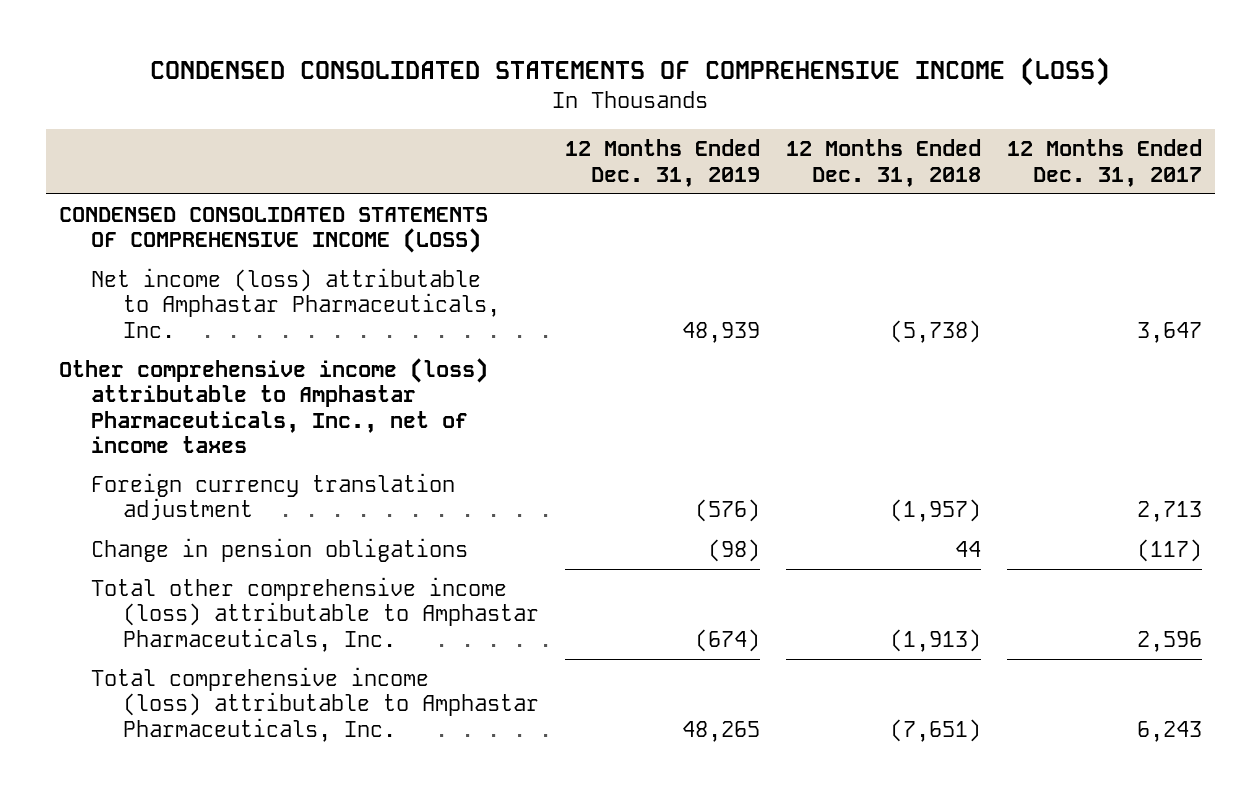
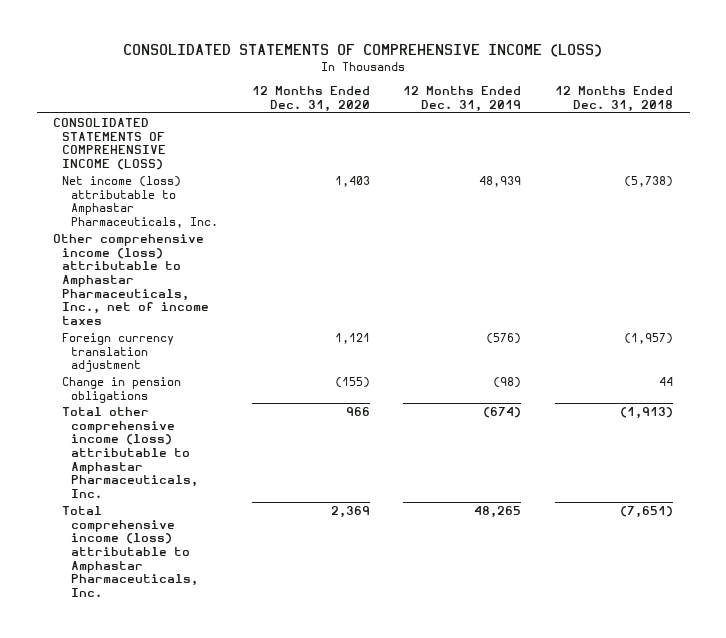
[150,56,1111,86] CONDENSED CONSOLIDATED STATEMENTS OF COMPREHENSIVE INCOME (LOSS) -> [123,43,603,57] CONSOLIDATED STATEMENTS OF COMPREHENSIVE INCOME (LOSS)
[1006,139,1202,187] 12 Months Ended Dec. 31, 2017 -> none
none -> [251,86,370,112] 12 Months Ended Dec. 31, 2020
[58,207,488,254] CONDENSED CONSOLIDATED STATEMENTS OF COMPREHENSIVE INCOME (LOSS) -> [53,117,167,170] CONSOLIDATED STATEMENTS OF COMPREHENSIVE INCOME (LOSS)

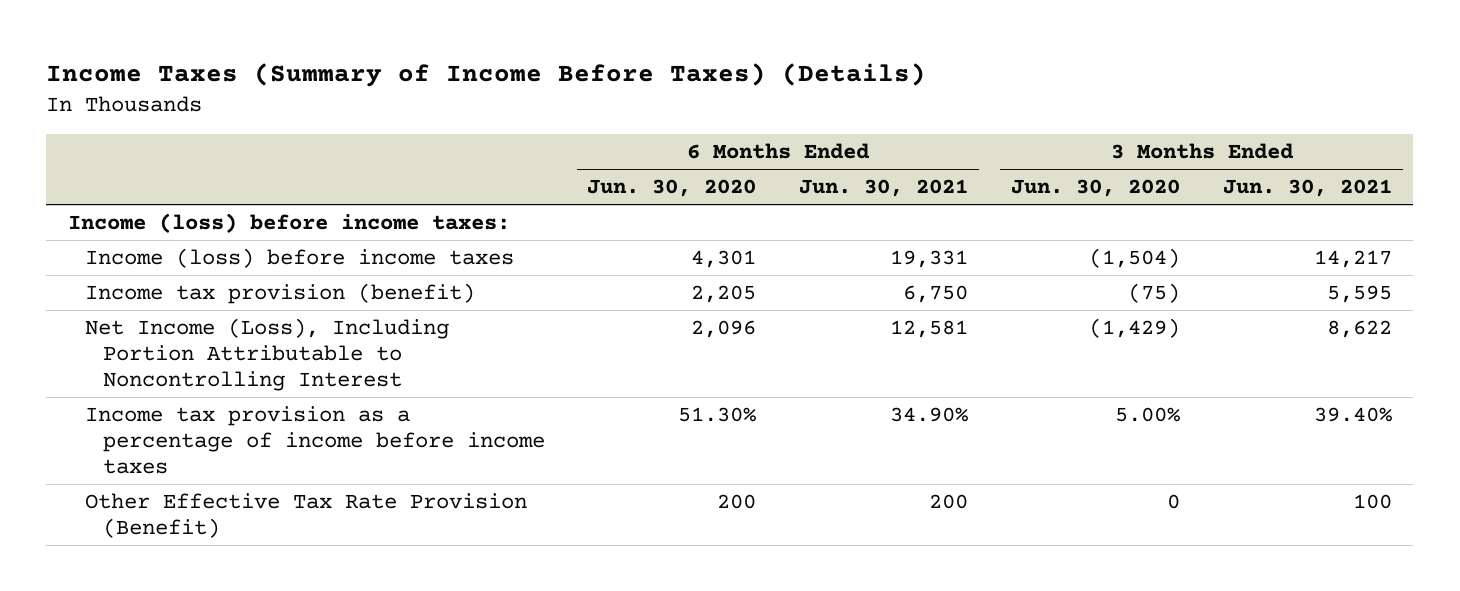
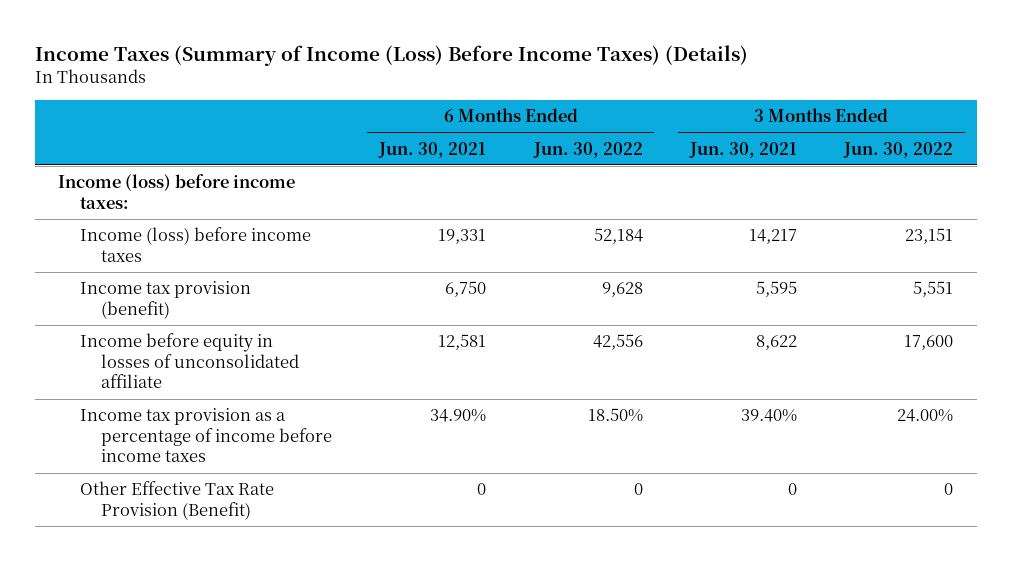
[46,63,927,88] Income Taxes (Summary of Income Before Taxes) (Details) -> [34,44,748,66] Income Taxes (Summary of Income (Loss) Before Income Taxes) (Details)
[587,179,757,198] Jun. 30, 2020 -> none
[1011,179,1181,198] Jun. 30, 2020 -> none
none -> [532,141,643,158] Jun. 30, 2022
none -> [843,141,954,158] Jun. 30, 2022
[85,318,450,392] Net Income (Loss), Including Portion Attributable to Noncontrolling Interest -> [79,333,299,389] Income before equity in losses of unconsolidated affiliate
[929,494,969,510] 200 -> [477,483,487,496] 0
[1353,494,1393,510] 100 -> [787,483,797,496] 0

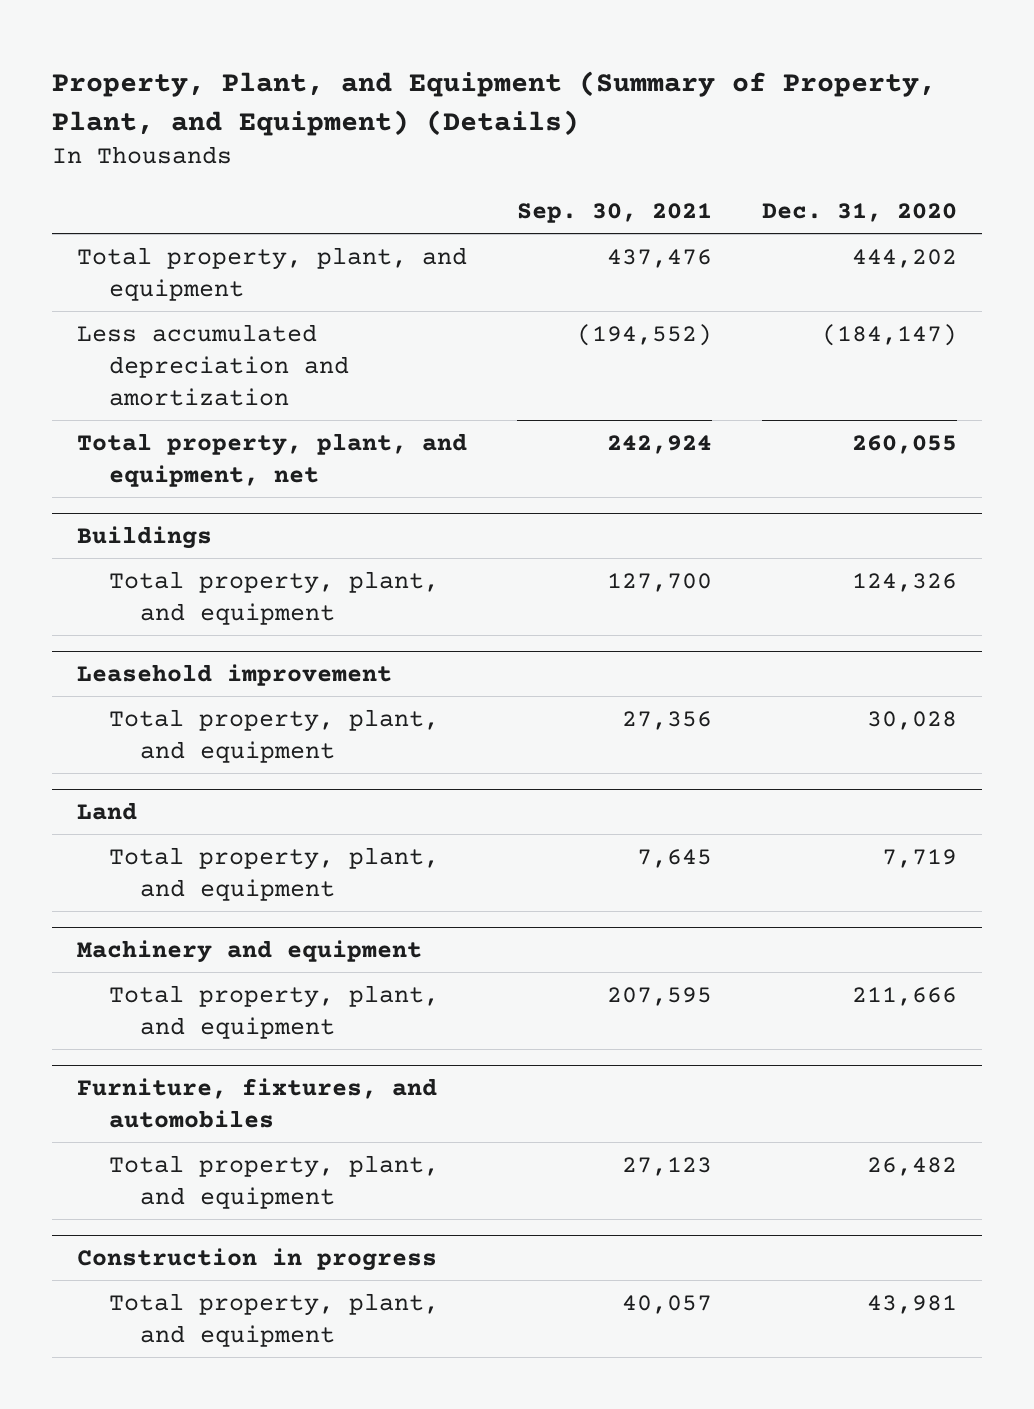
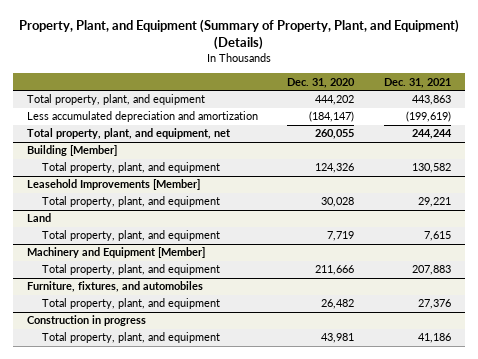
[517,203,713,224] Sep. 30, 2021 -> none
none -> [383,77,451,88] Dec. 31, 2021
[77,525,213,549] Buildings -> [27,145,118,157] Building [Member]
[77,663,393,686] Leasehold improvement -> [27,179,201,191] Leasehold Improvements [Member]
[77,939,423,963] Machinery and equipment -> [27,247,206,259] Machinery and Equipment [Member]

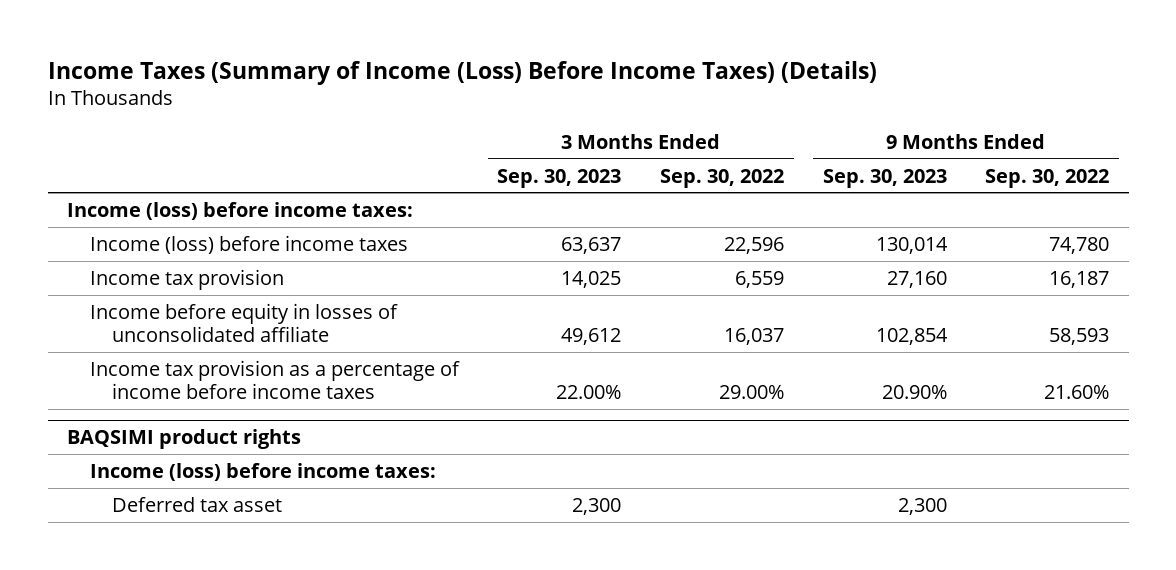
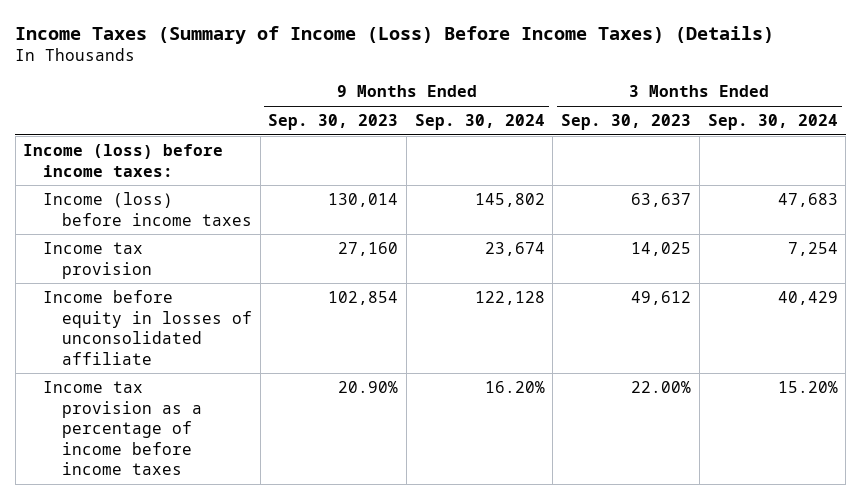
[659,168,784,188] Sep. 30, 2022 -> none
[985,168,1110,188] Sep. 30, 2022 -> none
none -> [414,114,545,131] Sep. 30, 2024
none -> [707,114,838,131] Sep. 30, 2024
[67,429,302,450] BAQSIMI product rights -> none
[89,462,436,481] Income (loss) before income taxes: -> none
[112,496,283,512] Deferred tax asset -> none

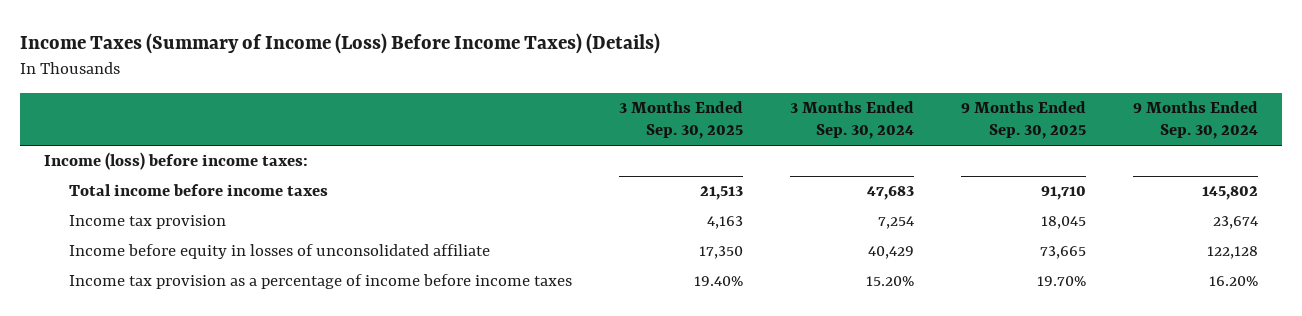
[268,114,399,131] Sep. 30, 2023 -> none
[561,114,692,131] Sep. 30, 2023 -> none
none -> [619,101,744,140] 3 Months Ended Sep. 30, 2025
none -> [961,101,1087,140] 9 Months Ended Sep. 30, 2025
[42,192,252,226] Income (loss) before income taxes -> [69,184,329,197] Total income before income taxes

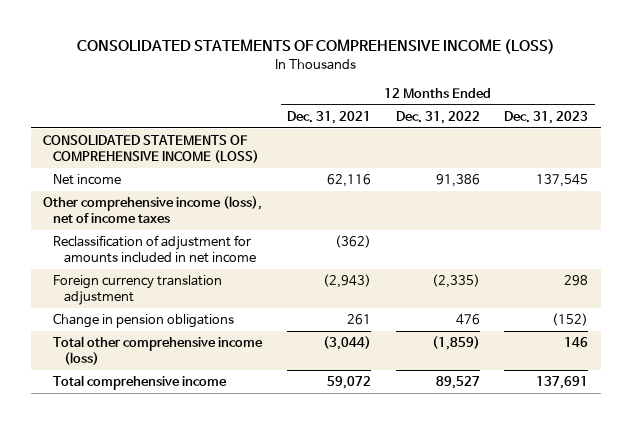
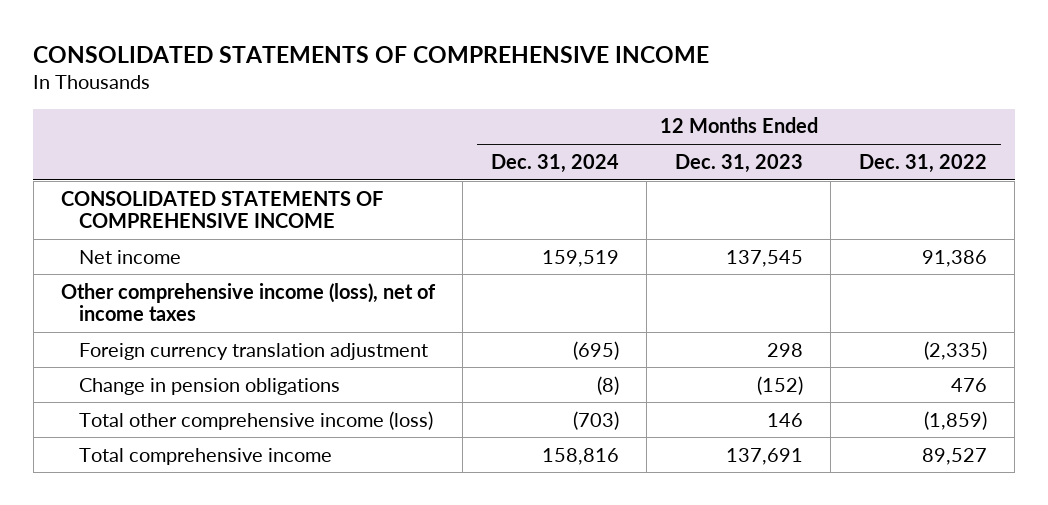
[76,39,555,55] CONSOLIDATED STATEMENTS OF COMPREHENSIVE INCOME (LOSS) -> [33,46,710,64] CONSOLIDATED STATEMENTS OF COMPREHENSIVE INCOME
[287,111,372,125] Dec. 31, 2021 -> none
none -> [490,153,619,173] Dec. 31, 2024
[43,135,260,163] CONSOLIDATED STATEMENTS OF COMPREHENSIVE INCOME (LOSS) -> [61,190,384,229] CONSOLIDATED STATEMENTS OF COMPREHENSIVE INCOME
[53,235,256,263] Reclassification of adjustment for amounts included in net income -> none

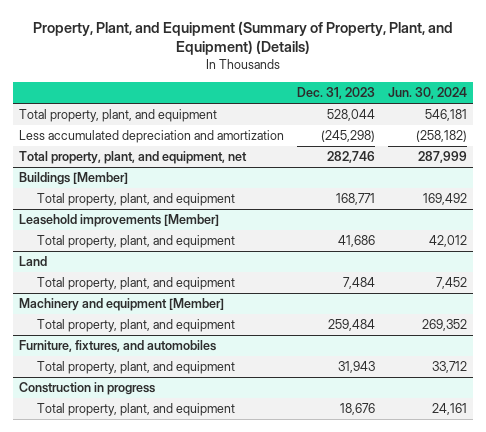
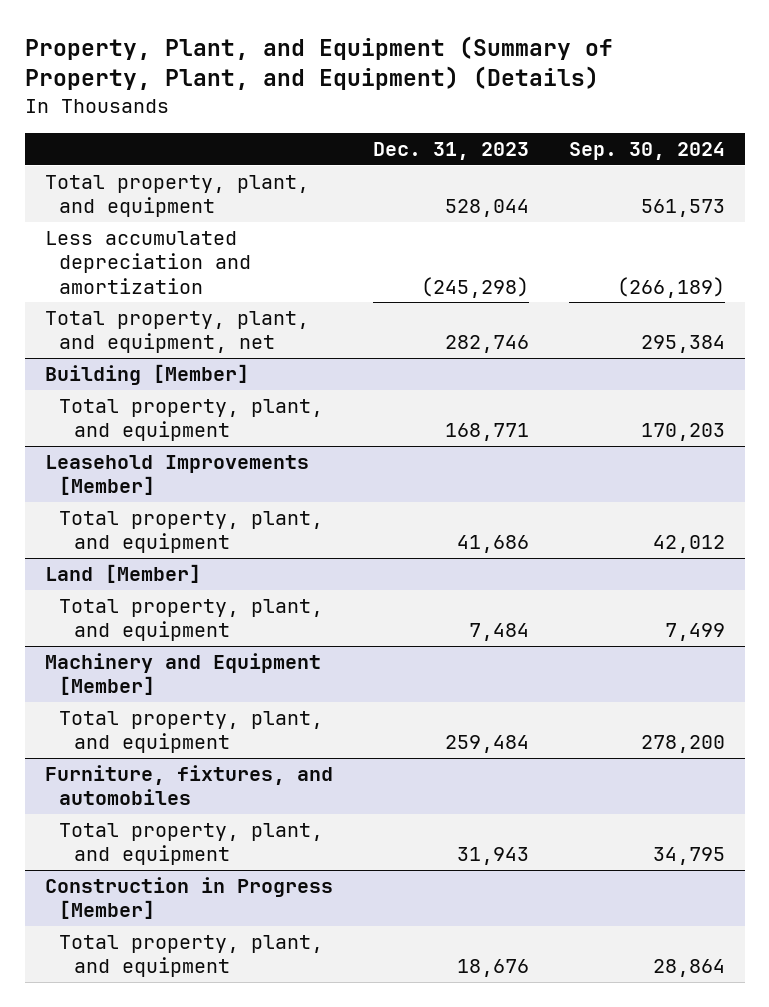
[387,87,467,100] Jun. 30, 2024 -> none
none -> [568,142,725,161] Sep. 30, 2024
[19,172,129,186] Buildings [Member] -> [44,364,249,386] Building [Member]
[19,214,220,228] Leasehold improvements [Member] -> [44,455,309,496] Leasehold Improvements [Member]
[19,256,48,267] Land -> [44,564,201,584] Land [Member]
[19,298,225,312] Machinery and equipment [Member] -> [44,653,321,696] Machinery and Equipment [Member]
[19,382,156,396] Construction in progress -> [44,877,333,920] Construction in Progress [Member]

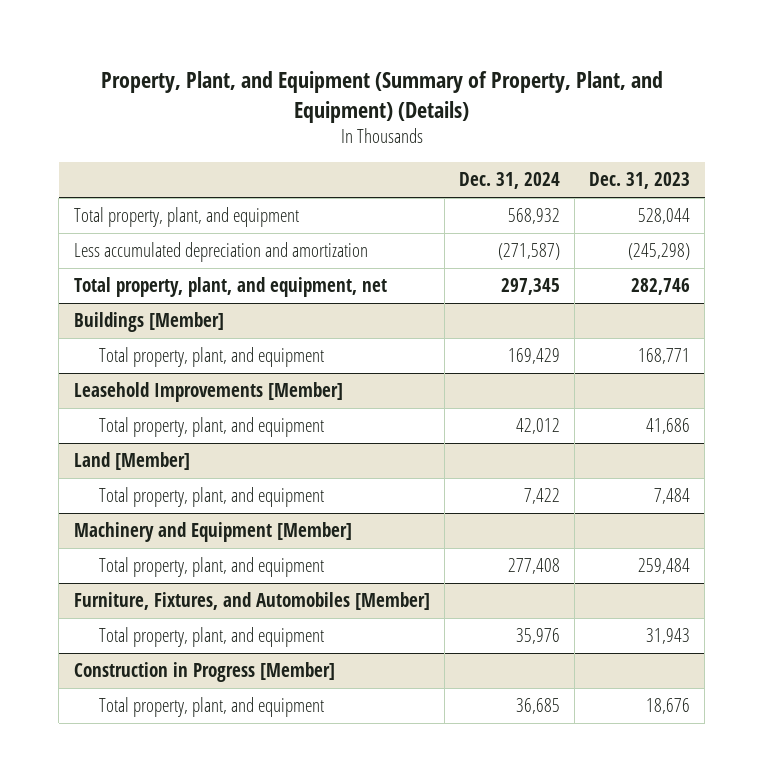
[568,142,725,161] Sep. 30, 2024 -> none
none -> [458,172,560,190] Dec. 31, 2024
[44,364,249,386] Building [Member] -> [73,312,224,333] Buildings [Member]
[44,765,333,806] Furniture, fixtures, and automobiles -> [73,592,430,611] Furniture, Fixtures, and Automobiles [Member]

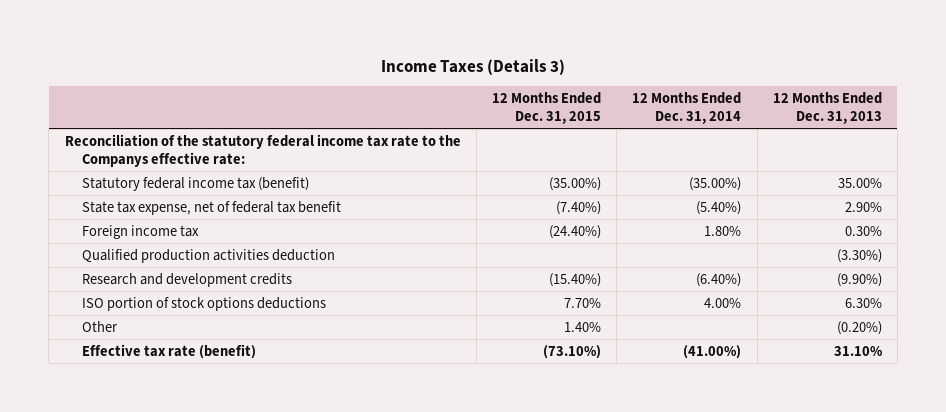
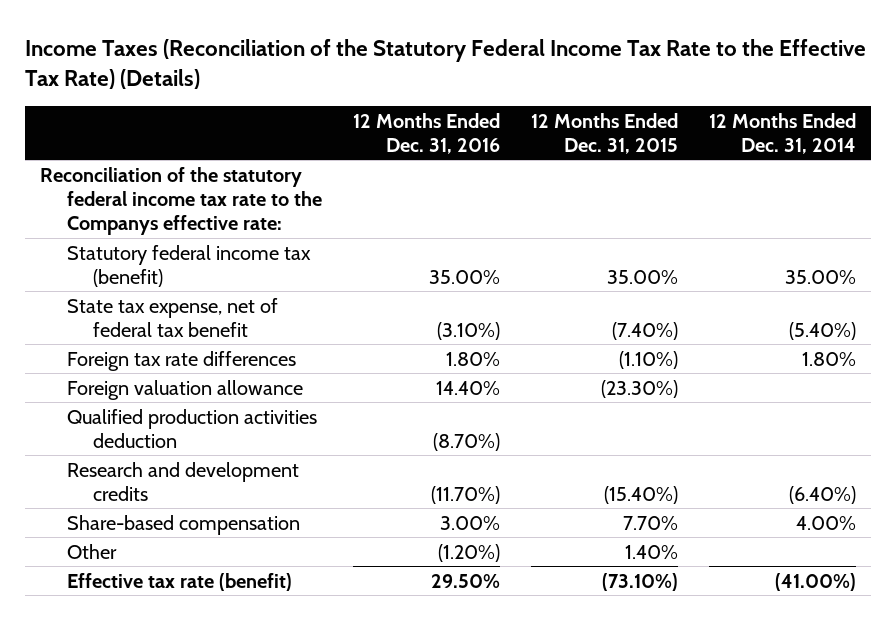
[381,58,566,75] Income Taxes (Details 3) -> [24,38,866,90] Income Taxes (Reconciliation of the Statutory Federal Income Tax Rate to the Effective Tax Rate) (Details)
[772,92,882,125] 12 Months Ended Dec. 31, 2013 -> none
none -> [352,112,500,154] 12 Months Ended Dec. 31, 2016
[548,176,601,191] (35.00%) -> [606,269,678,284] 35.00%
[689,176,742,191] (35.00%) -> [784,269,856,284] 35.00%
[82,224,200,239] Foreign income tax -> [66,350,296,371] Foreign tax rate differences
[548,224,601,239] (24.40%) -> [618,350,678,369] (1.10%)
none -> [66,379,303,400] Foreign valuation allowance
[82,296,327,311] ISO portion of stock options deductions -> [66,514,300,535] Share-based compensation

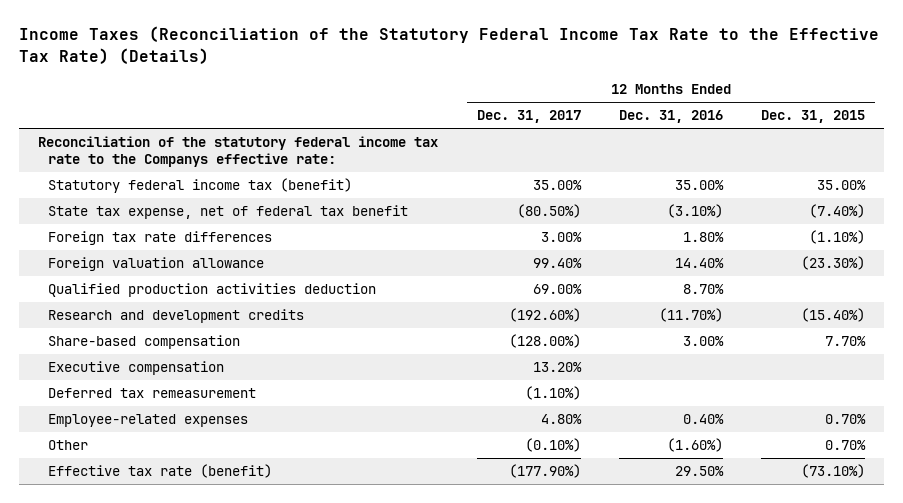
[708,112,856,154] 12 Months Ended Dec. 31, 2014 -> none
none -> [476,110,581,124] Dec. 31, 2017
[432,432,500,451] (8.70%) -> [682,284,724,295] 8.70%
none -> [48,361,225,376] Executive compensation
none -> [48,388,257,399] Deferred tax remeasurement
none -> [48,414,249,428] Employee-related expenses
[437,543,500,562] (1.20%) -> [666,438,723,453] (1.60%)
[624,544,678,559] 1.40% -> [825,440,867,451] 0.70%

